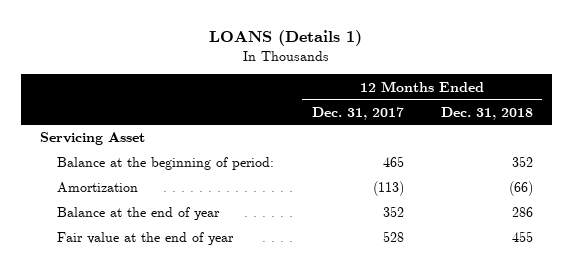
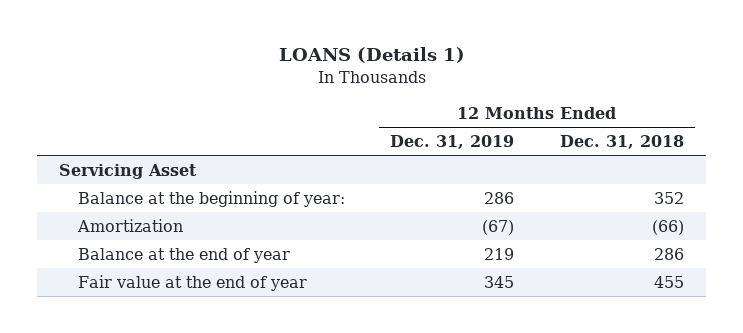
[311,106,404,120] Dec. 31, 2017 -> none
none -> [390,135,515,150] Dec. 31, 2019
[57,157,275,171] Balance at the beginning of period: -> [77,191,345,208] Balance at the beginning of year:

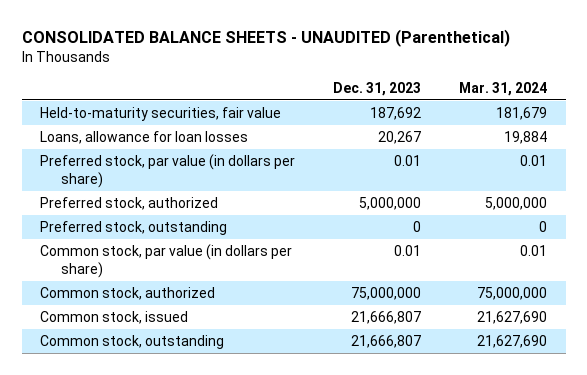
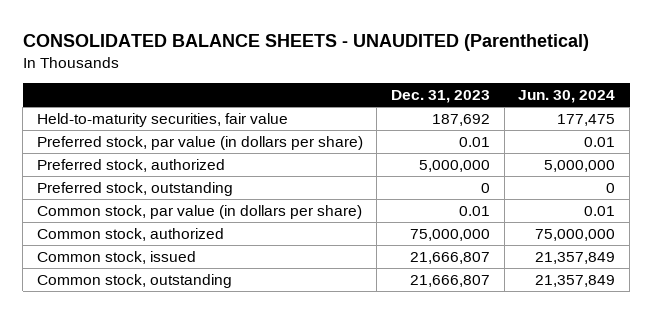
[459,81,548,96] Mar. 31, 2024 -> none
none -> [518,90,616,104] Jun. 30, 2024
[40,131,249,145] Loans, allowance for loan losses -> none

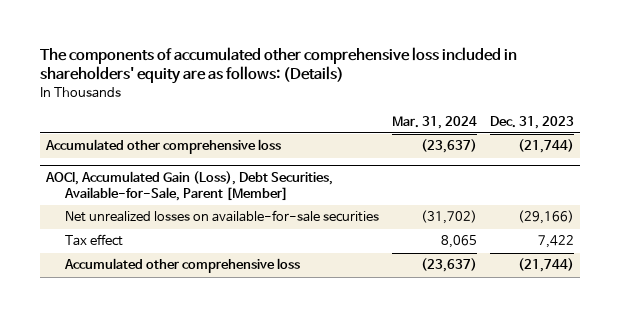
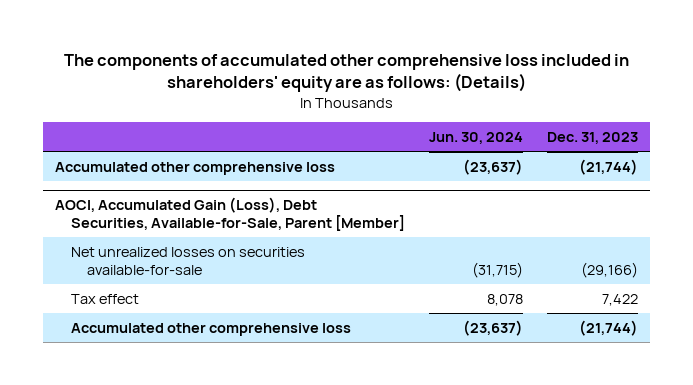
[391,115,477,129] Mar. 31, 2024 -> none
none -> [429,131,524,144] Jun. 30, 2024
[64,210,379,223] Net unrealized losses on available-for-sale securities -> [71,246,306,275] Net unrealized losses on securities available-for-sale

